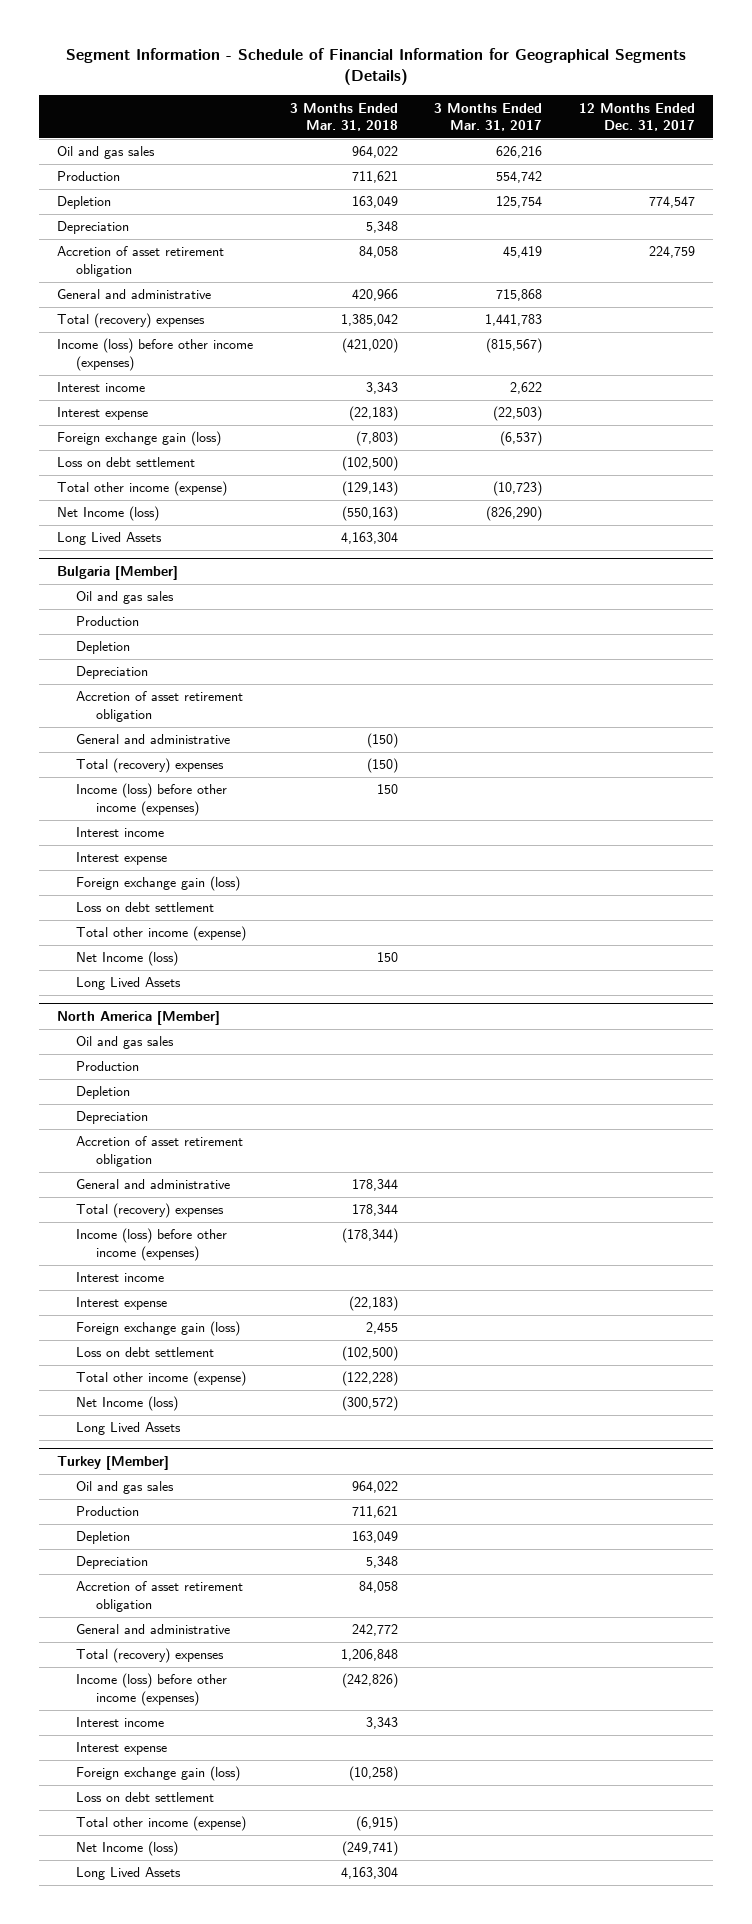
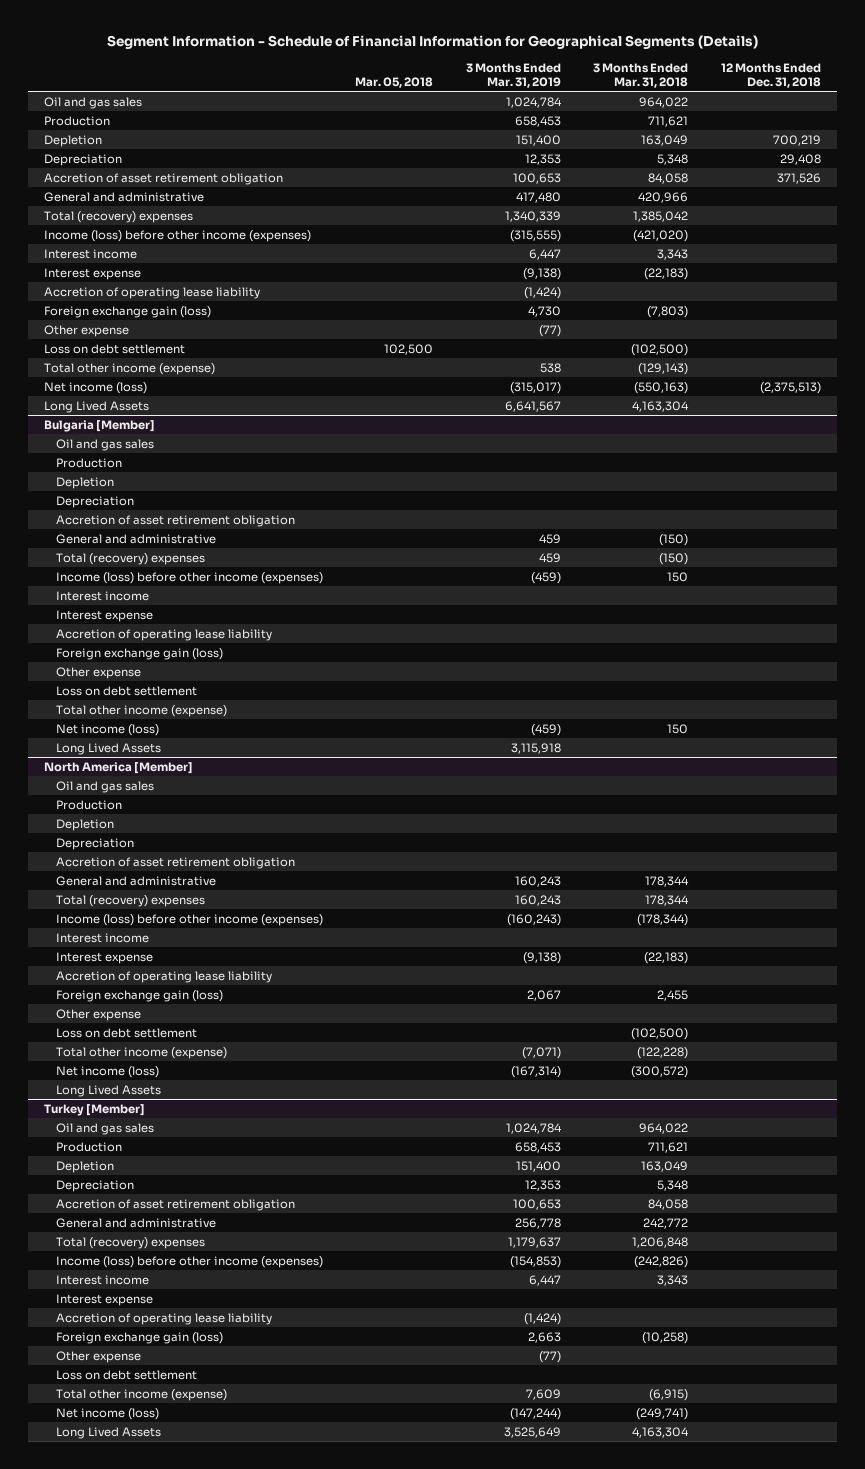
[434,102,543,131] 3 Months Ended Mar. 31, 2017 -> none
[578,102,695,131] 12 Months Ended Dec. 31, 2017 -> none
none -> [355,76,434,88] Mar. 05, 2018
none -> [465,63,561,88] 3 Months Ended Mar. 31, 2019
none -> [720,63,821,88] 12 Months Ended Dec. 31, 2018
none -> [44,286,261,299] Accretion of operating lease liability
none -> [44,324,130,337] Other expense
[57,506,160,522] Net Income (loss) -> [44,381,148,394] Net income (loss)
none -> [55,628,272,641] Accretion of operating lease liability
none -> [55,666,141,679] Other expense
[76,951,179,967] Net Income (loss) -> [55,723,159,736] Net income (loss)
none -> [55,970,272,983] Accretion of operating lease liability
none -> [55,1008,141,1021] Other expense
[76,1396,179,1412] Net Income (loss) -> [55,1065,159,1078] Net income (loss)
none -> [55,1312,272,1325] Accretion of operating lease liability
none -> [55,1350,141,1363] Other expense
[76,1841,179,1857] Net Income (loss) -> [55,1407,159,1420] Net income (loss)

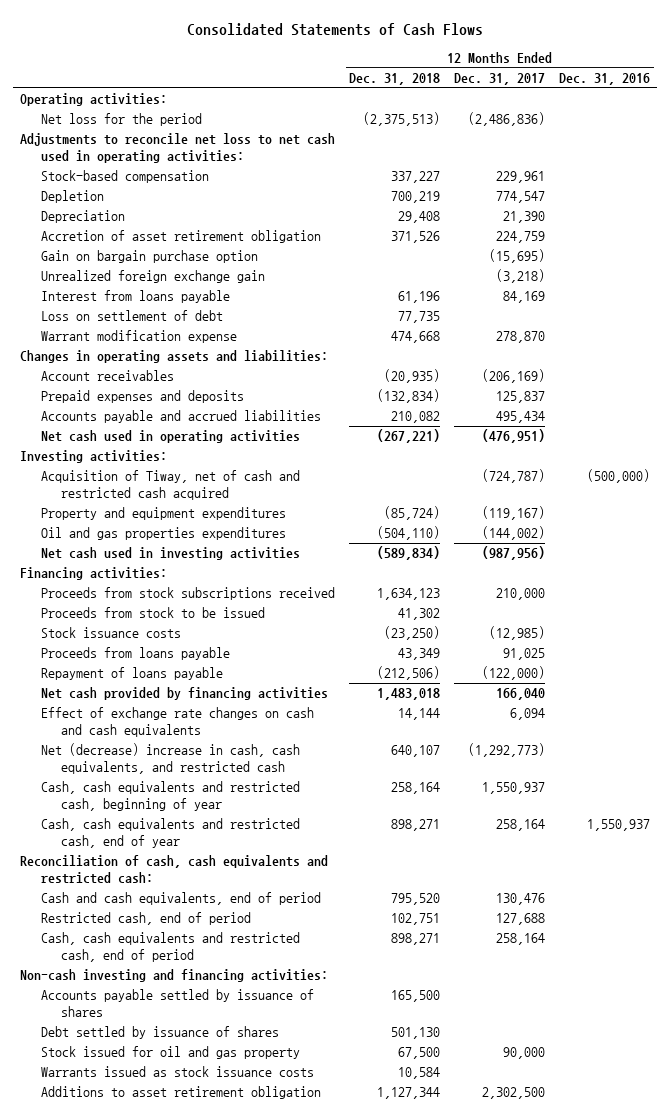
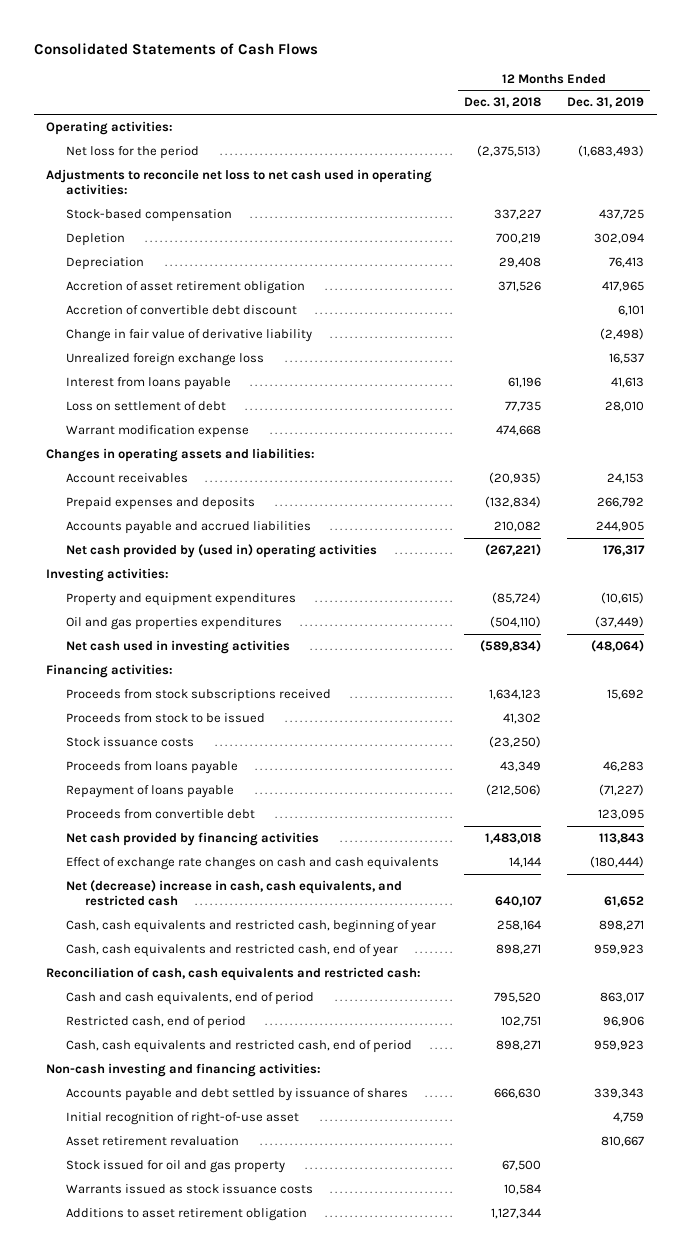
[454,72,546,85] Dec. 31, 2017 -> none
[559,72,651,85] Dec. 31, 2016 -> none
none -> [567,97,645,109] Dec. 31, 2019
[40,250,258,264] Gain on bargain purchase option -> none
none -> [65,305,297,316] Accretion of convertible debt discount
none -> [65,329,312,343] Change in fair value of derivative liability
[40,270,265,284] Unrealized foreign exchange gain -> [65,353,264,367] Unrealized foreign exchange loss
[40,430,300,444] Net cash used in operating activities -> [65,544,377,559] Net cash provided by (used in) operating activities
[40,470,300,500] Acquisition of Tiway, net of cash and restricted cash acquired -> none
none -> [65,809,255,820] Proceeds from convertible debt
[40,1026,279,1040] Debt settled by issuance of shares -> none
[40,989,314,1017] Accounts payable settled by issuance of shares -> [65,1088,408,1102] Accounts payable and debt settled by issuance of shares
[391,990,441,1003] 165,500 -> [494,1088,542,1100] 666,630
none -> [65,1112,299,1126] Initial recognition of right-of-use asset
none -> [65,1136,239,1147] Asset retirement revaluation

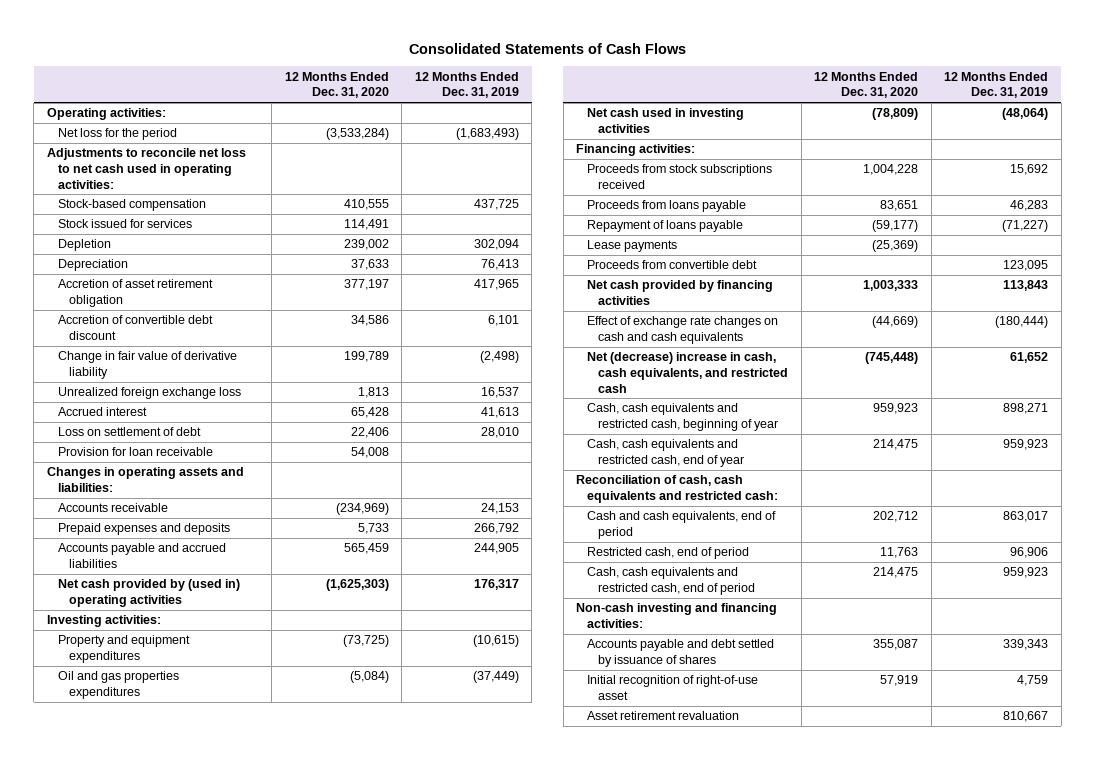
[464,97,542,109] Dec. 31, 2018 -> none
none -> [284,71,389,99] 12 Months Ended Dec. 31, 2020
none -> [57,219,192,229] Stock issued for services
[65,377,231,391] Interest from loans payable -> [57,407,147,417] Accrued interest
[65,425,249,439] Warrant modification expense -> none
none -> [57,447,213,457] Provision for loan receivable
[65,473,188,484] Account receivables -> [57,503,168,513] Accounts receivable
[65,713,265,724] Proceeds from stock to be issued -> none
[65,737,194,748] Stock issuance costs -> none
none -> [587,240,678,253] Lease payments
[65,1160,285,1174] Stock issued for oil and gas property -> none
[65,1184,313,1195] Warrants issued as stock issuance costs -> none
[65,1208,307,1222] Additions to asset retirement obligation -> none

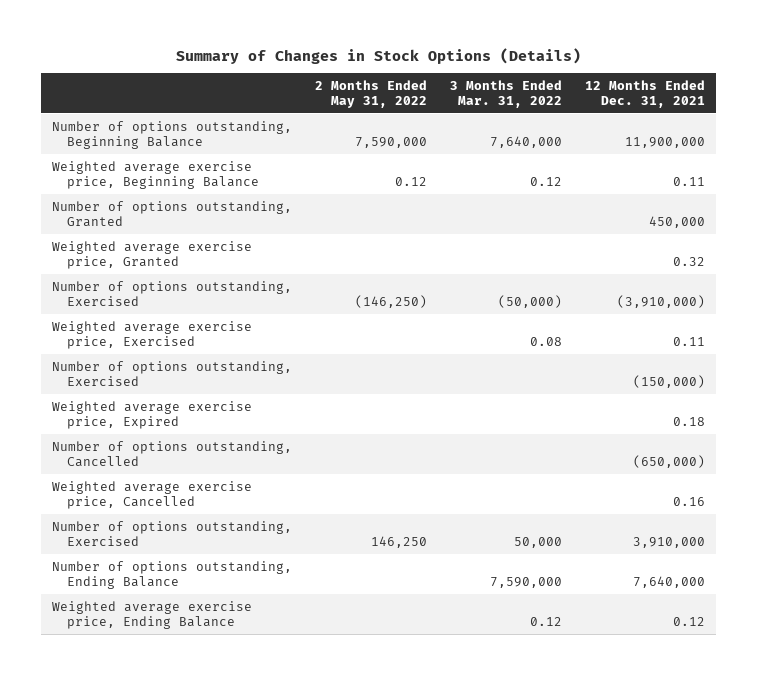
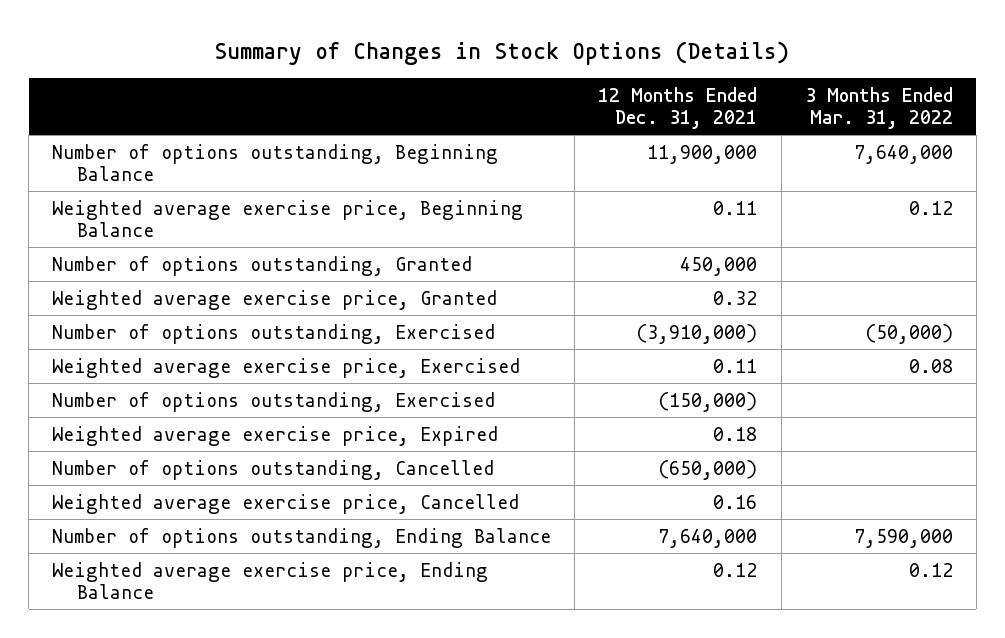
[315,79,428,108] 2 Months Ended May 31, 2022 -> none
[52,520,293,546] Number of options outstanding, Exercised -> none

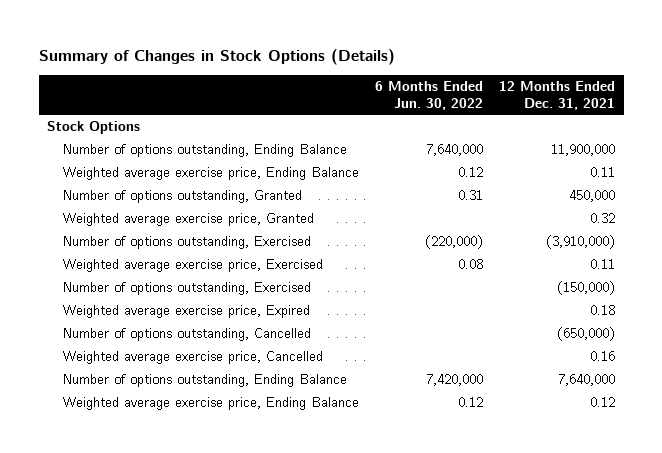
[804,86,953,130] 3 Months Ended Mar. 31, 2022 -> none
none -> [375,80,484,110] 6 Months Ended Jun. 30, 2022
none -> [46,121,140,135] Stock Options
[52,143,499,182] Number of options outstanding, Beginning Balance -> [62,144,348,158] Number of options outstanding, Ending Balance
[52,199,524,238] Weighted average exercise price, Beginning Balance -> [62,167,360,181] Weighted average exercise price, Ending Balance

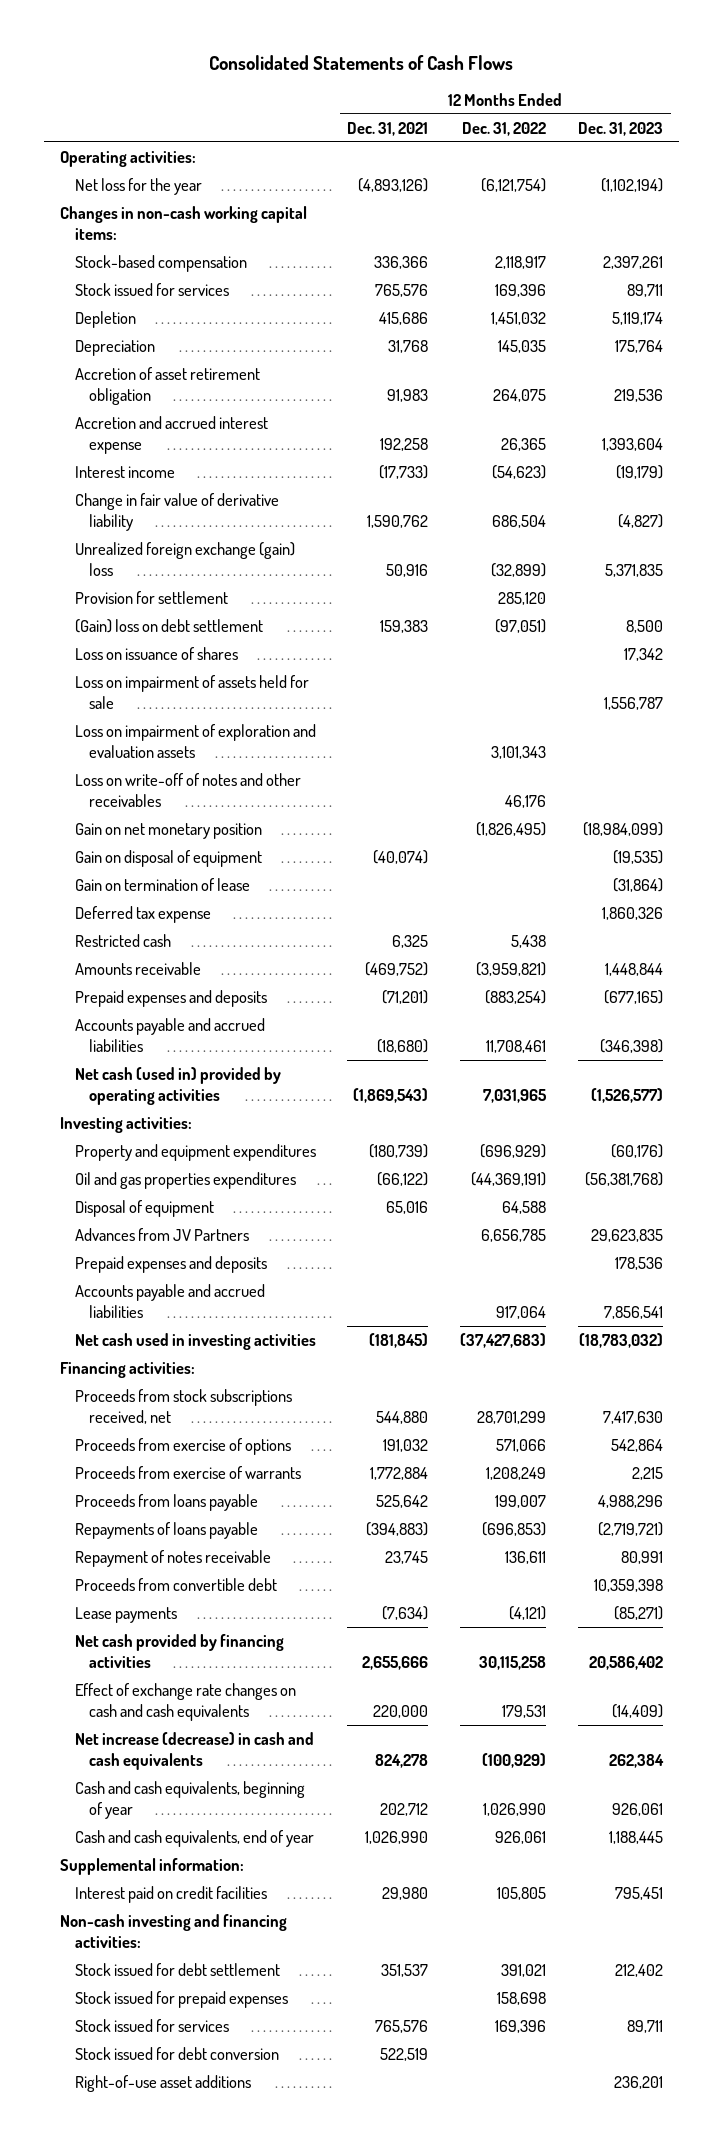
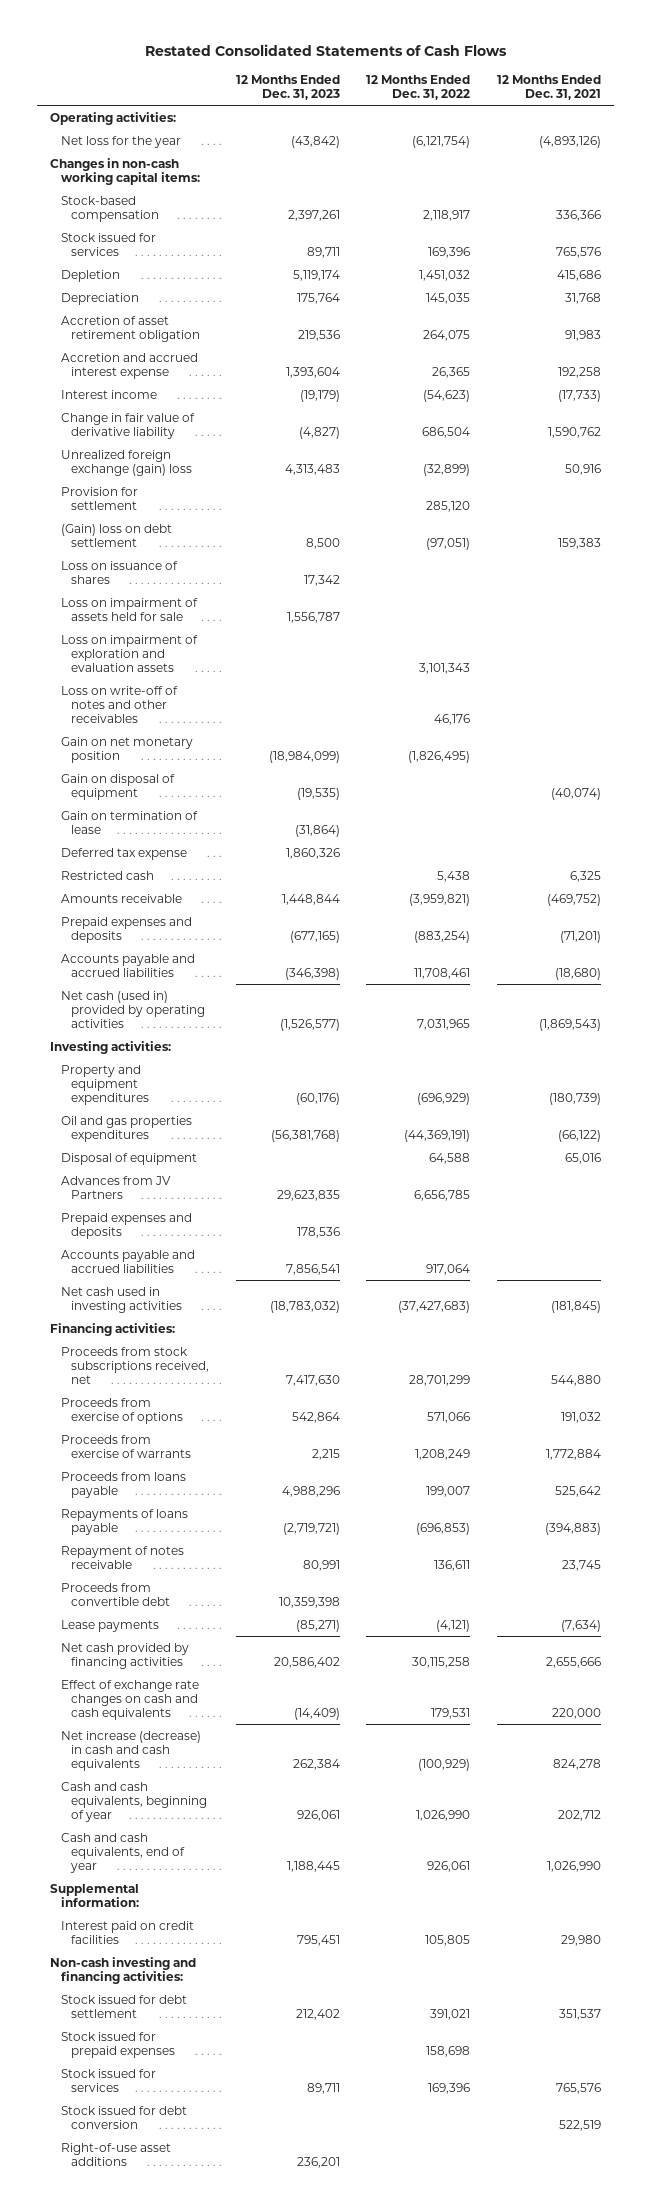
[209,54,514,70] Consolidated Statements of Cash Flows -> [144,43,507,56] Restated Consolidated Statements of Cash Flows
[600,177,663,192] (1,102,194) -> [290,135,340,148] (43,842)
[604,563,663,577] 5,371,835 -> [284,463,340,475] 4,313,483

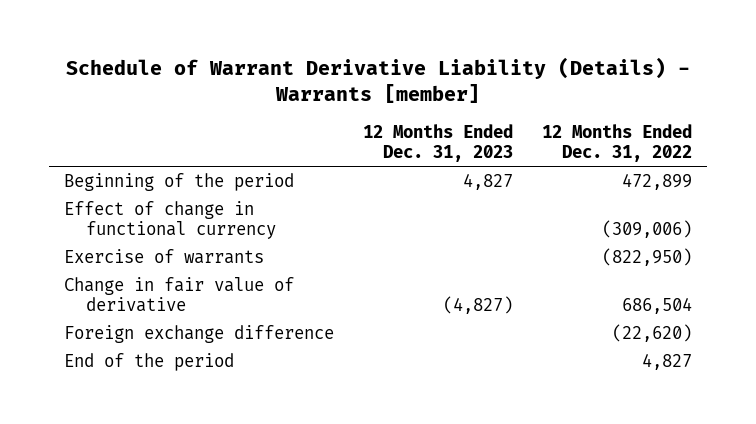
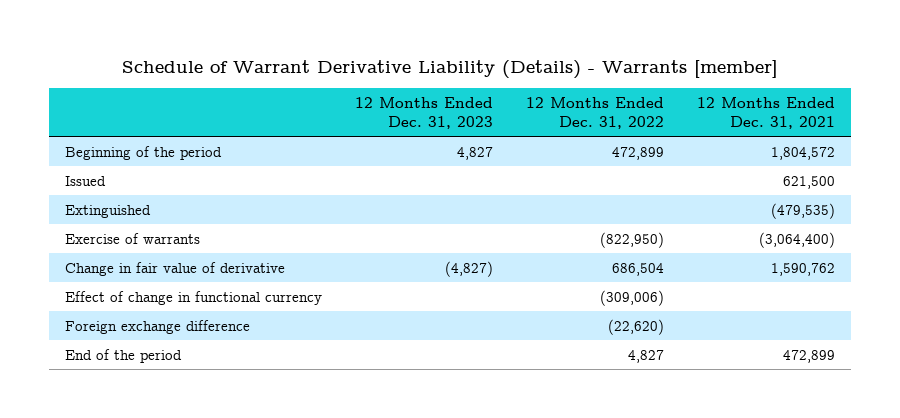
none -> [696,96,835,130] 12 Months Ended Dec. 31, 2021
none -> [65,175,107,186] Issued
none -> [65,204,152,218] Extinguished
[63,201,277,239] Effect of change in functional currency -> [65,290,323,305] Effect of change in functional currency

